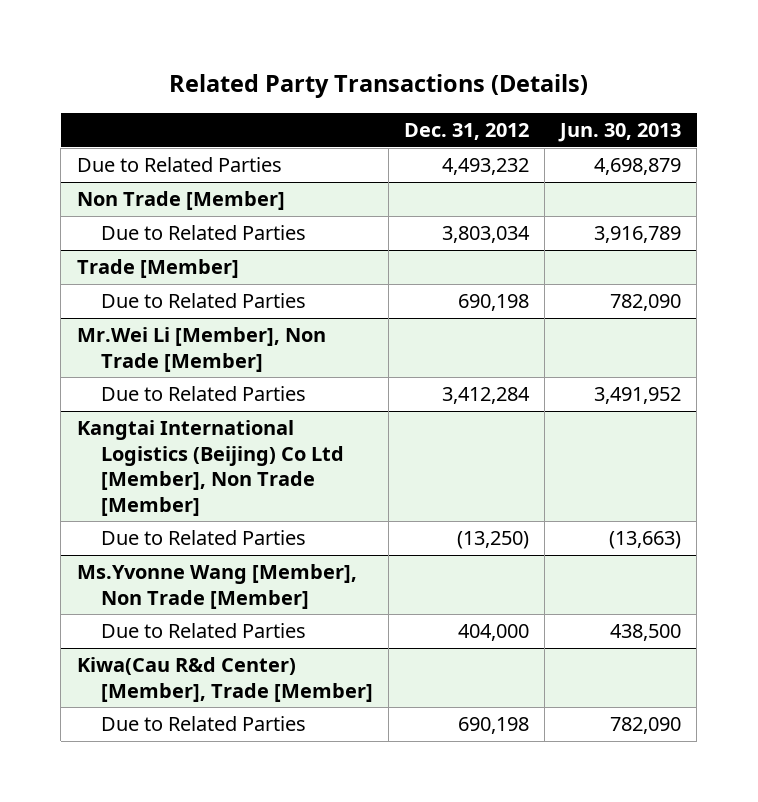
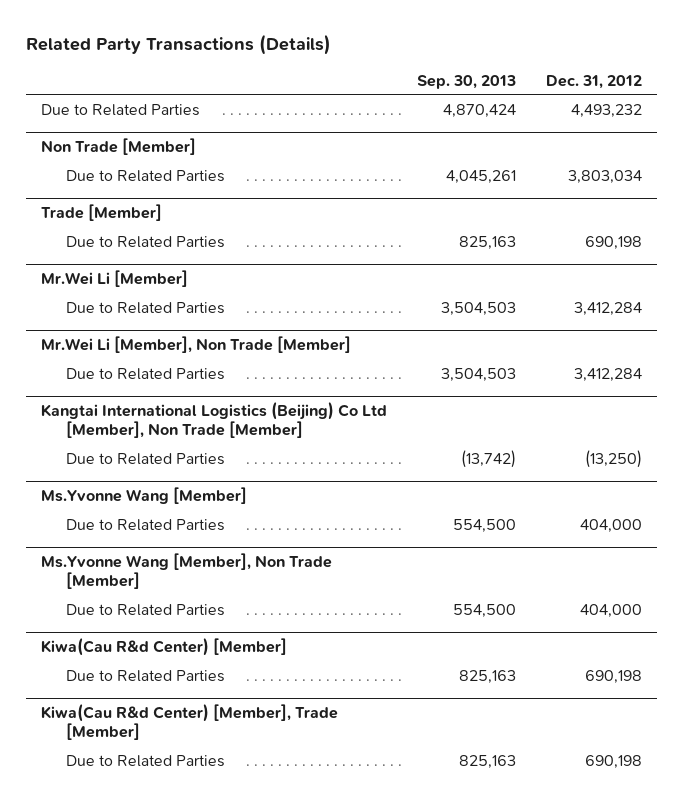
[558,122,682,142] Jun. 30, 2013 -> none
none -> [416,74,516,89] Sep. 30, 2013
none -> [40,270,188,288] Mr.Wei Li [Member]
none -> [65,301,225,314] Due to Related Parties
none -> [40,487,247,505] Ms.Yvonne Wang [Member]
none -> [65,518,225,531] Due to Related Parties
none -> [40,638,287,657] Kiwa(Cau R&d Center) [Member]
none -> [65,669,225,682] Due to Related Parties

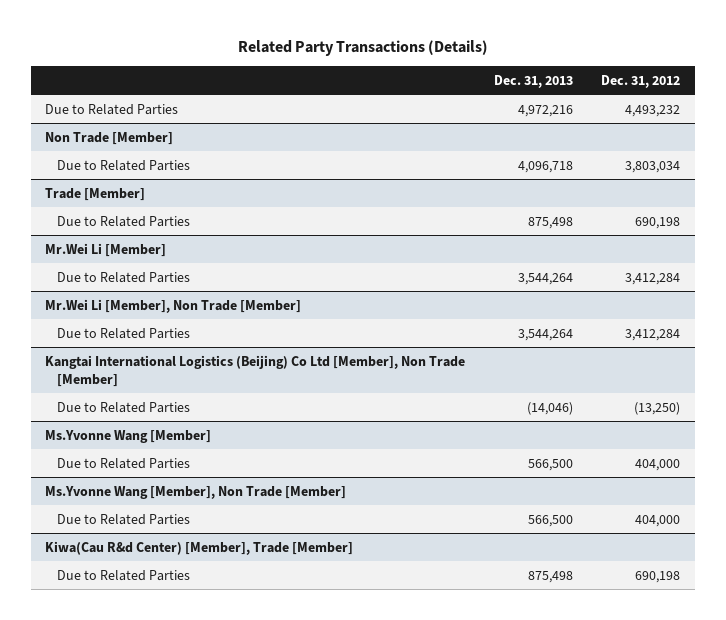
[416,74,516,89] Sep. 30, 2013 -> none
none -> [493,74,573,88] Dec. 31, 2013
[40,638,287,657] Kiwa(Cau R&d Center) [Member] -> none
[65,669,225,682] Due to Related Parties -> none

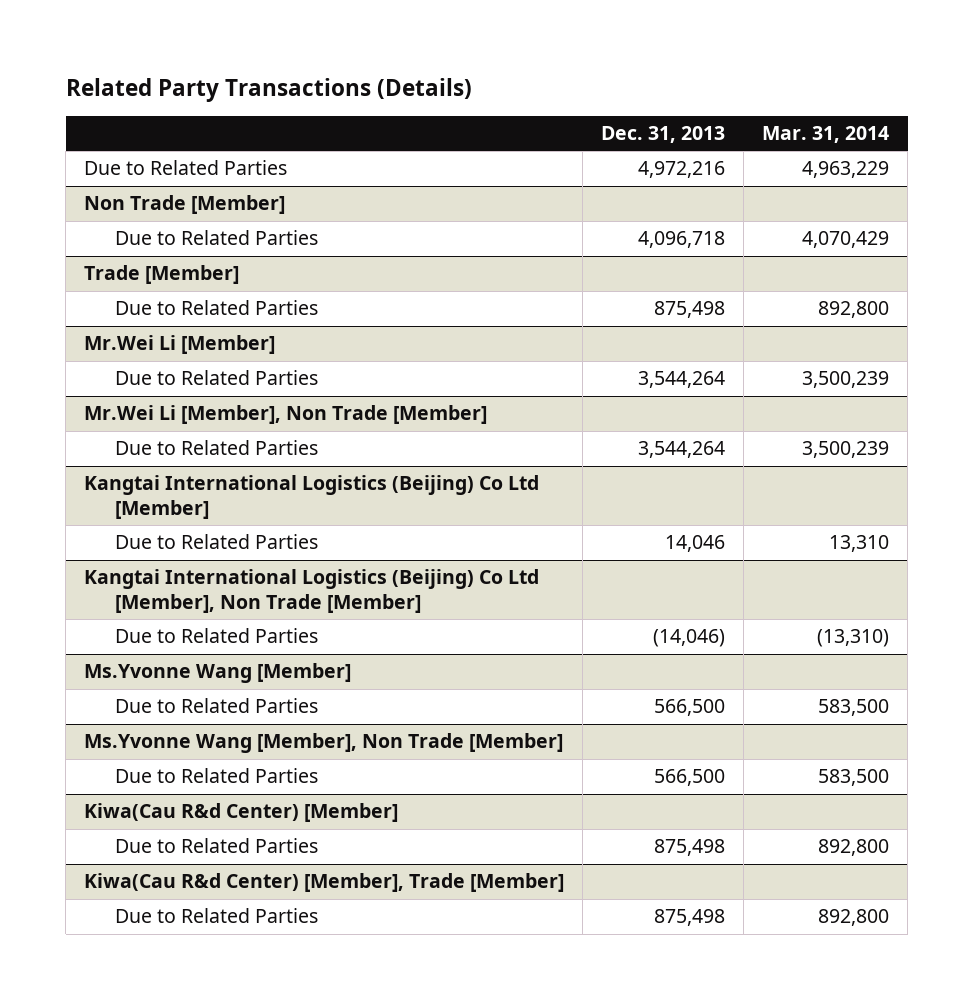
[601,74,681,88] Dec. 31, 2012 -> none
none -> [762,126,890,144] Mar. 31, 2014
none -> [84,475,540,519] Kangtai International Logistics (Beijing) Co Ltd [Member]
none -> [115,534,319,550] Due to Related Parties
none -> [84,803,399,823] Kiwa(Cau R&d Center) [Member]
none -> [115,838,319,854] Due to Related Parties

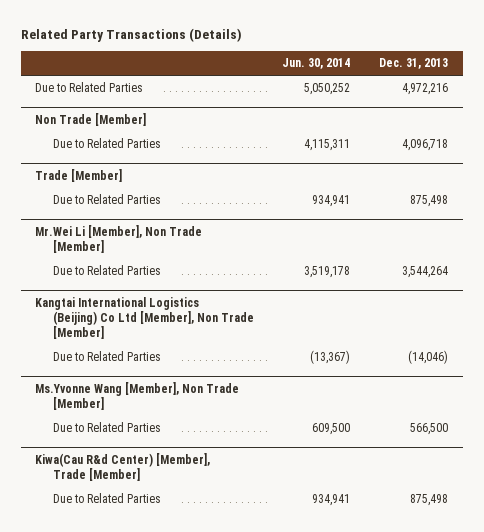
[762,126,890,144] Mar. 31, 2014 -> none
none -> [282,58,351,70] Jun. 30, 2014
[84,335,276,355] Mr.Wei Li [Member] -> none
[115,370,319,386] Due to Related Parties -> none
[84,475,540,519] Kangtai International Logistics (Beijing) Co Ltd [Member] -> none
[115,534,319,550] Due to Related Parties -> none
[84,663,352,684] Ms.Yvonne Wang [Member] -> none
[115,698,319,714] Due to Related Parties -> none
[84,803,399,823] Kiwa(Cau R&d Center) [Member] -> none
[115,838,319,854] Due to Related Parties -> none

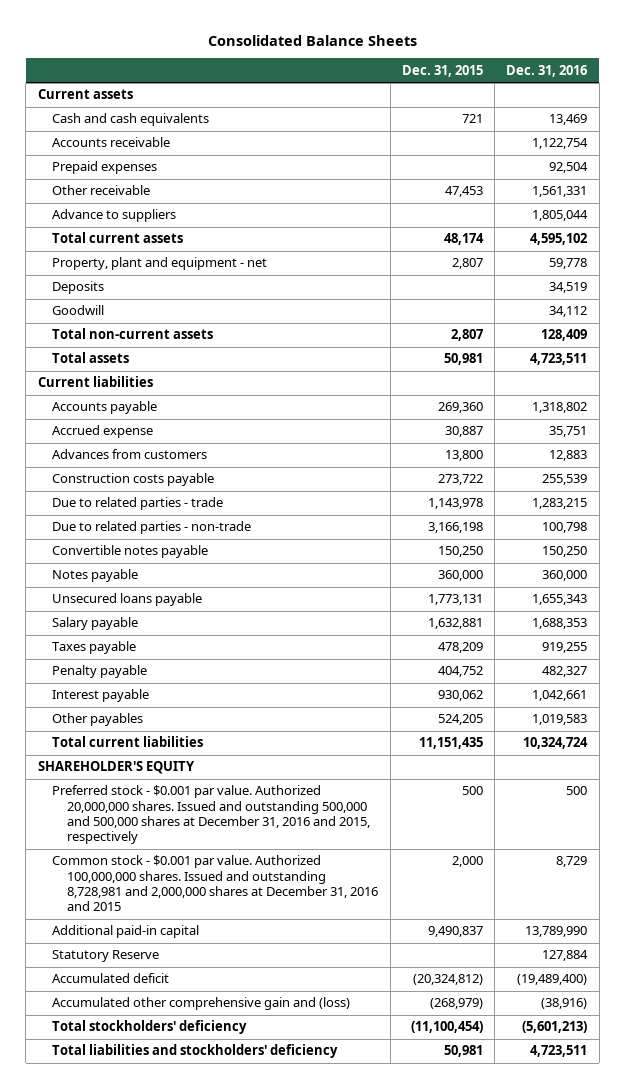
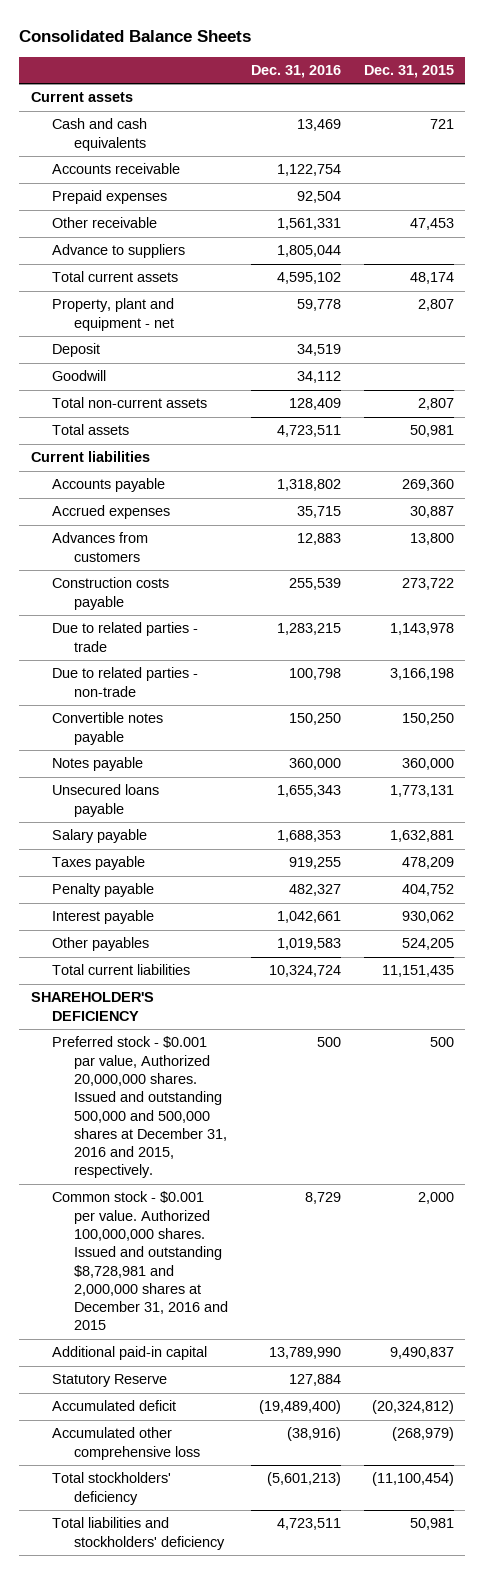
[52,281,105,295] Deposits -> [52,343,101,358] Deposit
[52,425,154,439] Accrued expense -> [52,505,171,520] Accrued expenses
[549,426,588,438] 35,751 -> [296,506,341,519] 35,715
[37,761,195,775] SHAREHOLDER'S EQUITY -> [30,992,154,1021] SHAREHOLDER'S DEFICIENCY
[52,785,371,845] Preferred stock - $0.001 par value. Authorized 20,000,000 shares. Issued and outstanding 500,000 and 500,000 shares at December 31, 2016 and 2015, respectively -> [52,1036,228,1179] Preferred stock - $0.001 par value, Authorized 20,000,000 shares. Issued and outstanding 500,000 and 500,000 shares at December 31, 2016 and 2015, respectively.
[52,855,379,912] Common stock - $0.001 par value. Authorized 100,000,000 shares. Issued and outstanding 8,728,981 and 2,000,000 shares at December 31, 2016 and 2015 -> [52,1191,229,1331] Common stock - $0.001 per value. Authorized 100,000,000 shares. Issued and outstanding $8,728,981 and 2,000,000 shares at December 31, 2016 and 2015
[52,997,351,1011] Accumulated other comprehensive gain and (loss) -> [52,1427,201,1460] Accumulated other comprehensive loss

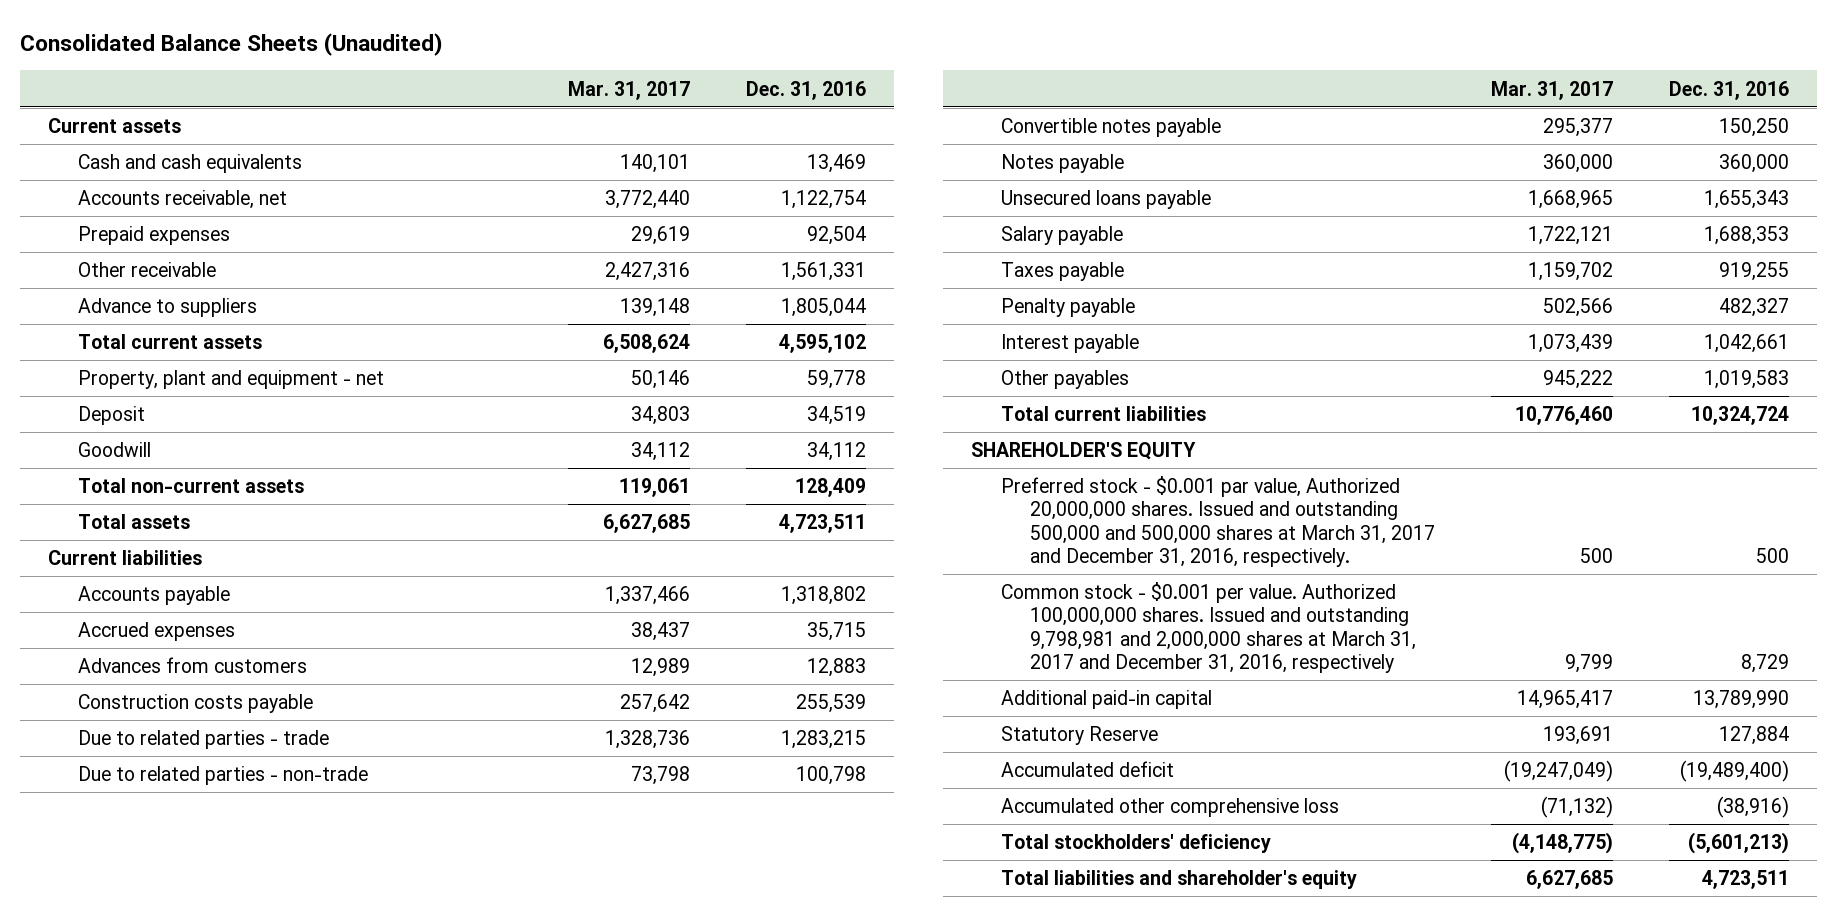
[19,29,252,42] Consolidated Balance Sheets -> [20,32,444,56] Consolidated Balance Sheets (Unaudited)
[363,65,454,79] Dec. 31, 2015 -> none
none -> [568,80,691,100] Mar. 31, 2017
[52,163,181,175] Accounts receivable -> [77,190,287,210] Accounts receivable, net
[30,992,154,1021] SHAREHOLDER'S DEFICIENCY -> [971,442,1197,461] SHAREHOLDER'S EQUITY
[52,1036,228,1179] Preferred stock - $0.001 par value, Authorized 20,000,000 shares. Issued and outstanding 500,000 and 500,000 shares at December 31, 2016 and 2015, respectively. -> [1000,476,1436,567] Preferred stock - $0.001 par value, Authorized 20,000,000 shares. Issued and outstanding 500,000 and 500,000 shares at March 31, 2017 and December 31, 2016, respectively.
[52,1191,229,1331] Common stock - $0.001 per value. Authorized 100,000,000 shares. Issued and outstanding $8,728,981 and 2,000,000 shares at December 31, 2016 and 2015 -> [1000,582,1417,673] Common stock - $0.001 per value. Authorized 100,000,000 shares. Issued and outstanding 9,798,981 and 2,000,000 shares at March 31, 2017 and December 31, 2016, respectively
[52,1517,226,1550] Total liabilities and stockholders' deficiency -> [1000,870,1357,890] Total liabilities and shareholder's equity

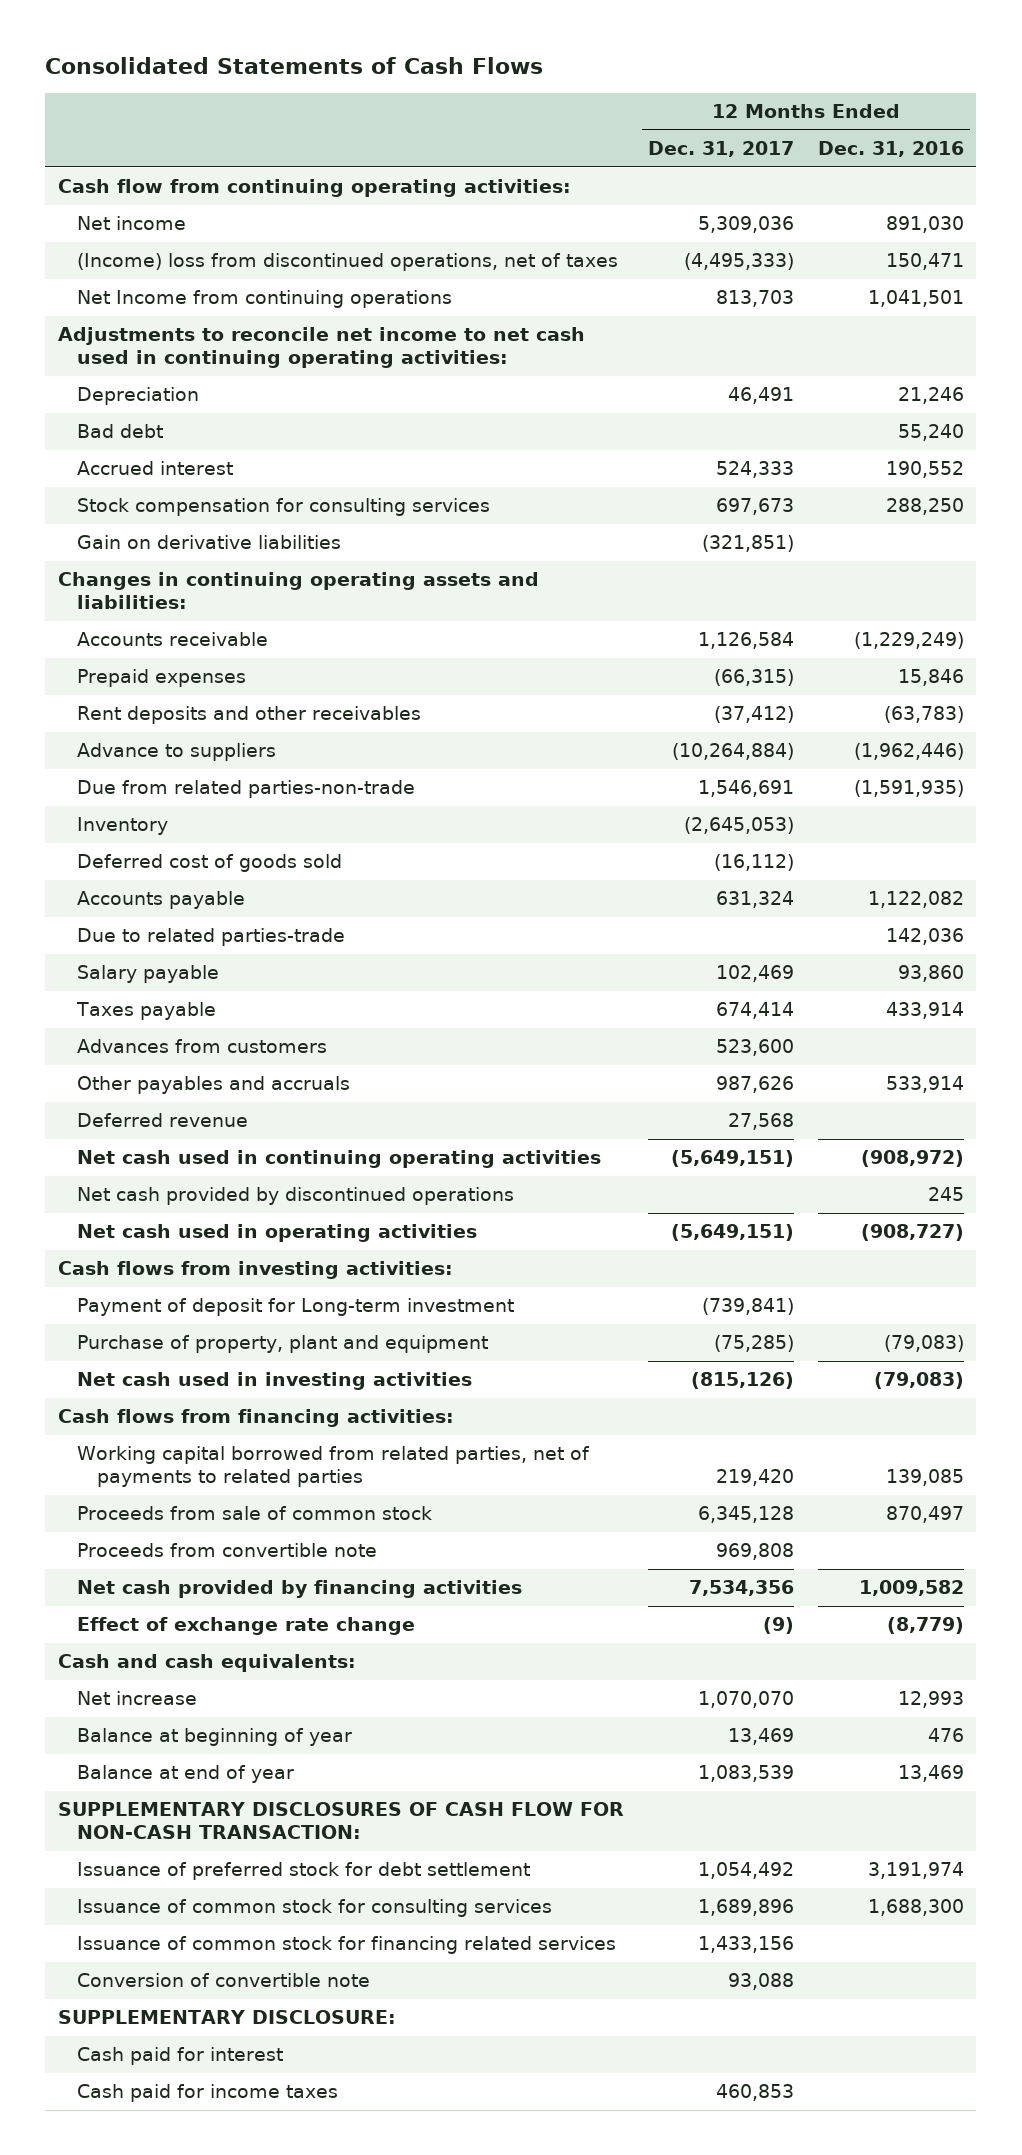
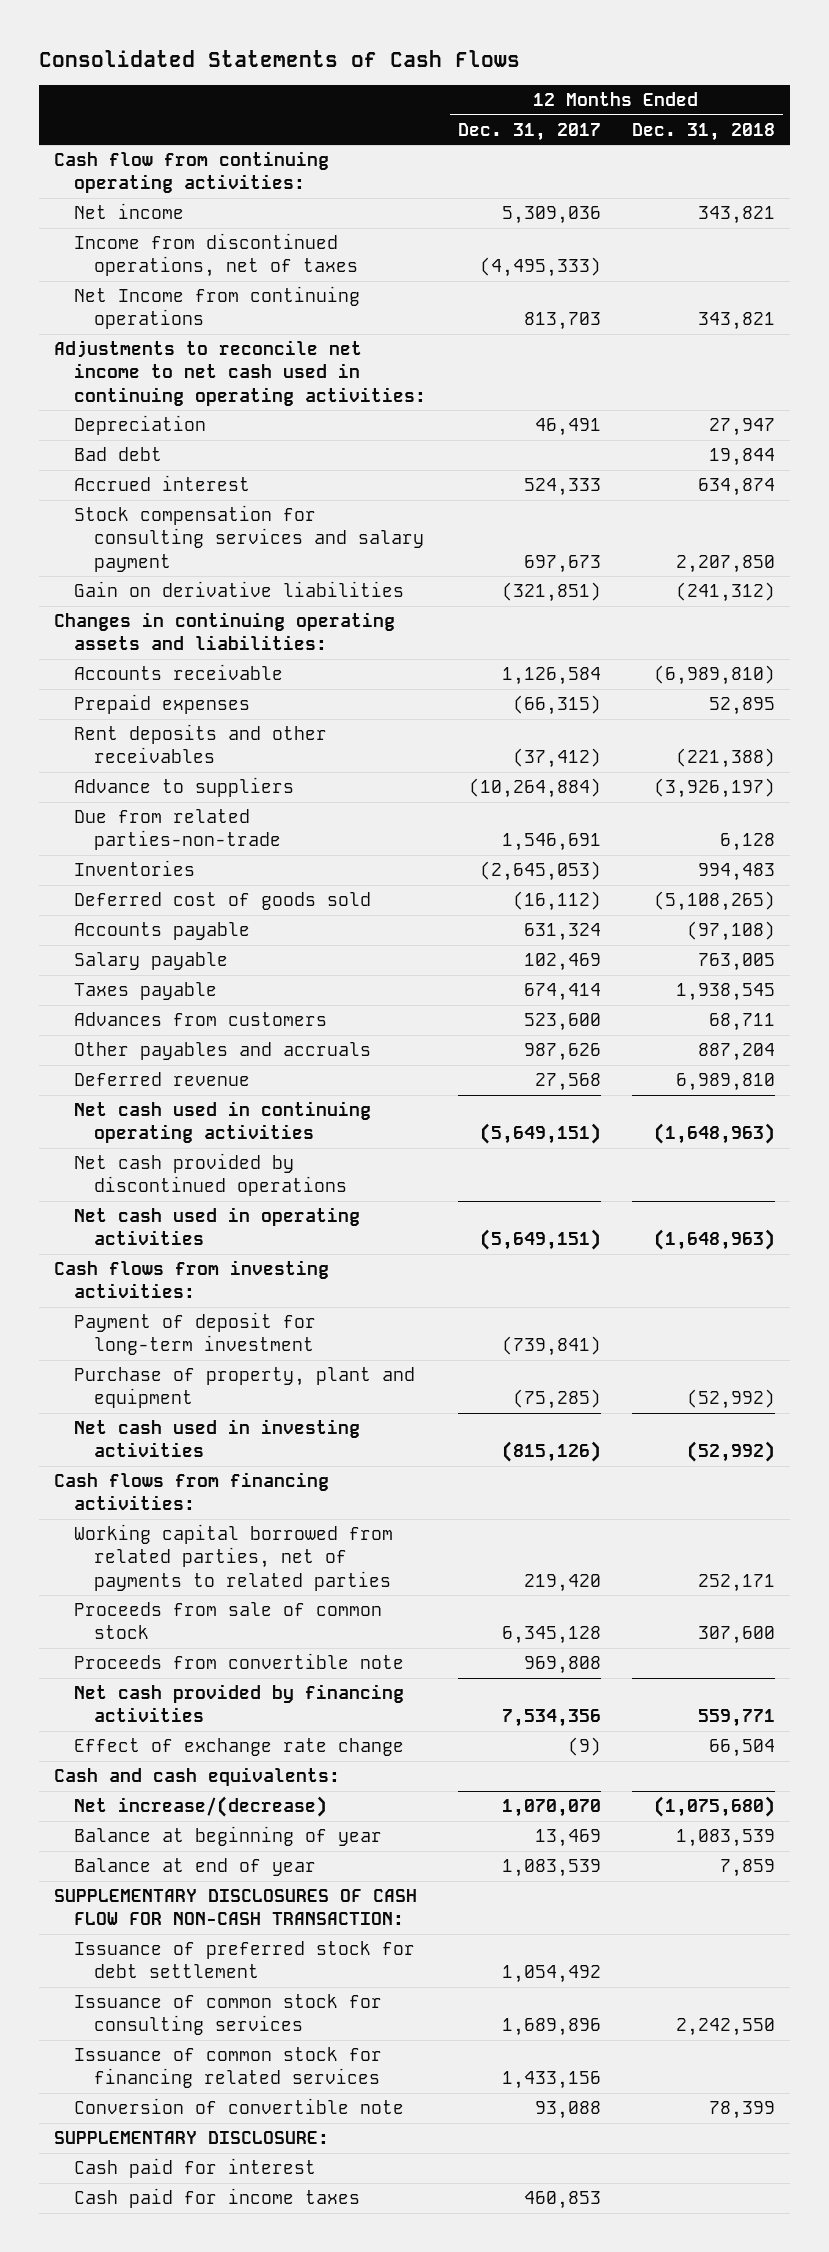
[818,140,965,157] Dec. 31, 2016 -> none
none -> [631,122,775,141] Dec. 31, 2018
[77,253,619,272] (Income) loss from discontinued operations, net of taxes -> [74,233,358,278] Income from discontinued operations, net of taxes
[77,498,491,517] Stock compensation for consulting services -> [74,505,424,572] Stock compensation for consulting services and salary payment
[77,817,169,836] Inventory -> [74,860,196,877] Inventories
[77,928,346,947] Due to related parties-trade -> none
[77,1298,515,1317] Payment of deposit for Long-term investment -> [74,1312,317,1356] Payment of deposit for long-term investment
[77,1691,198,1706] Net increase -> [74,1796,328,1818] Net increase/(decrease)

